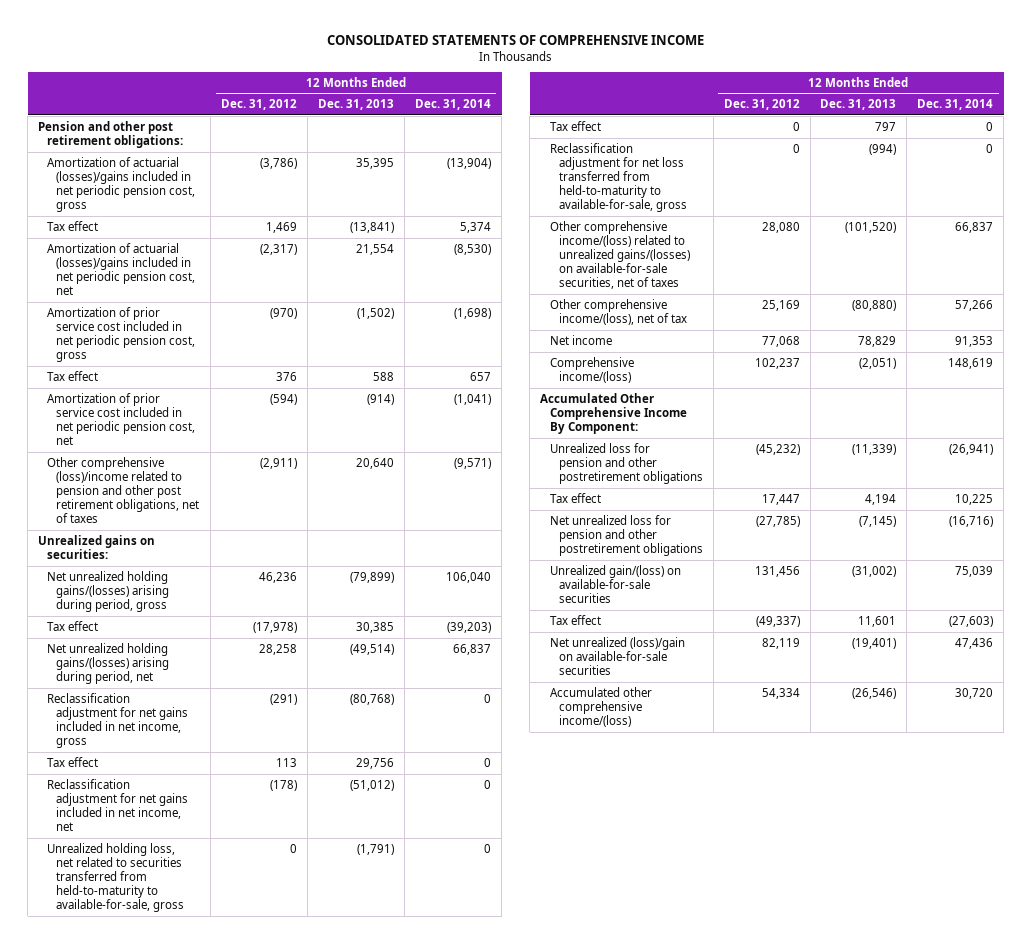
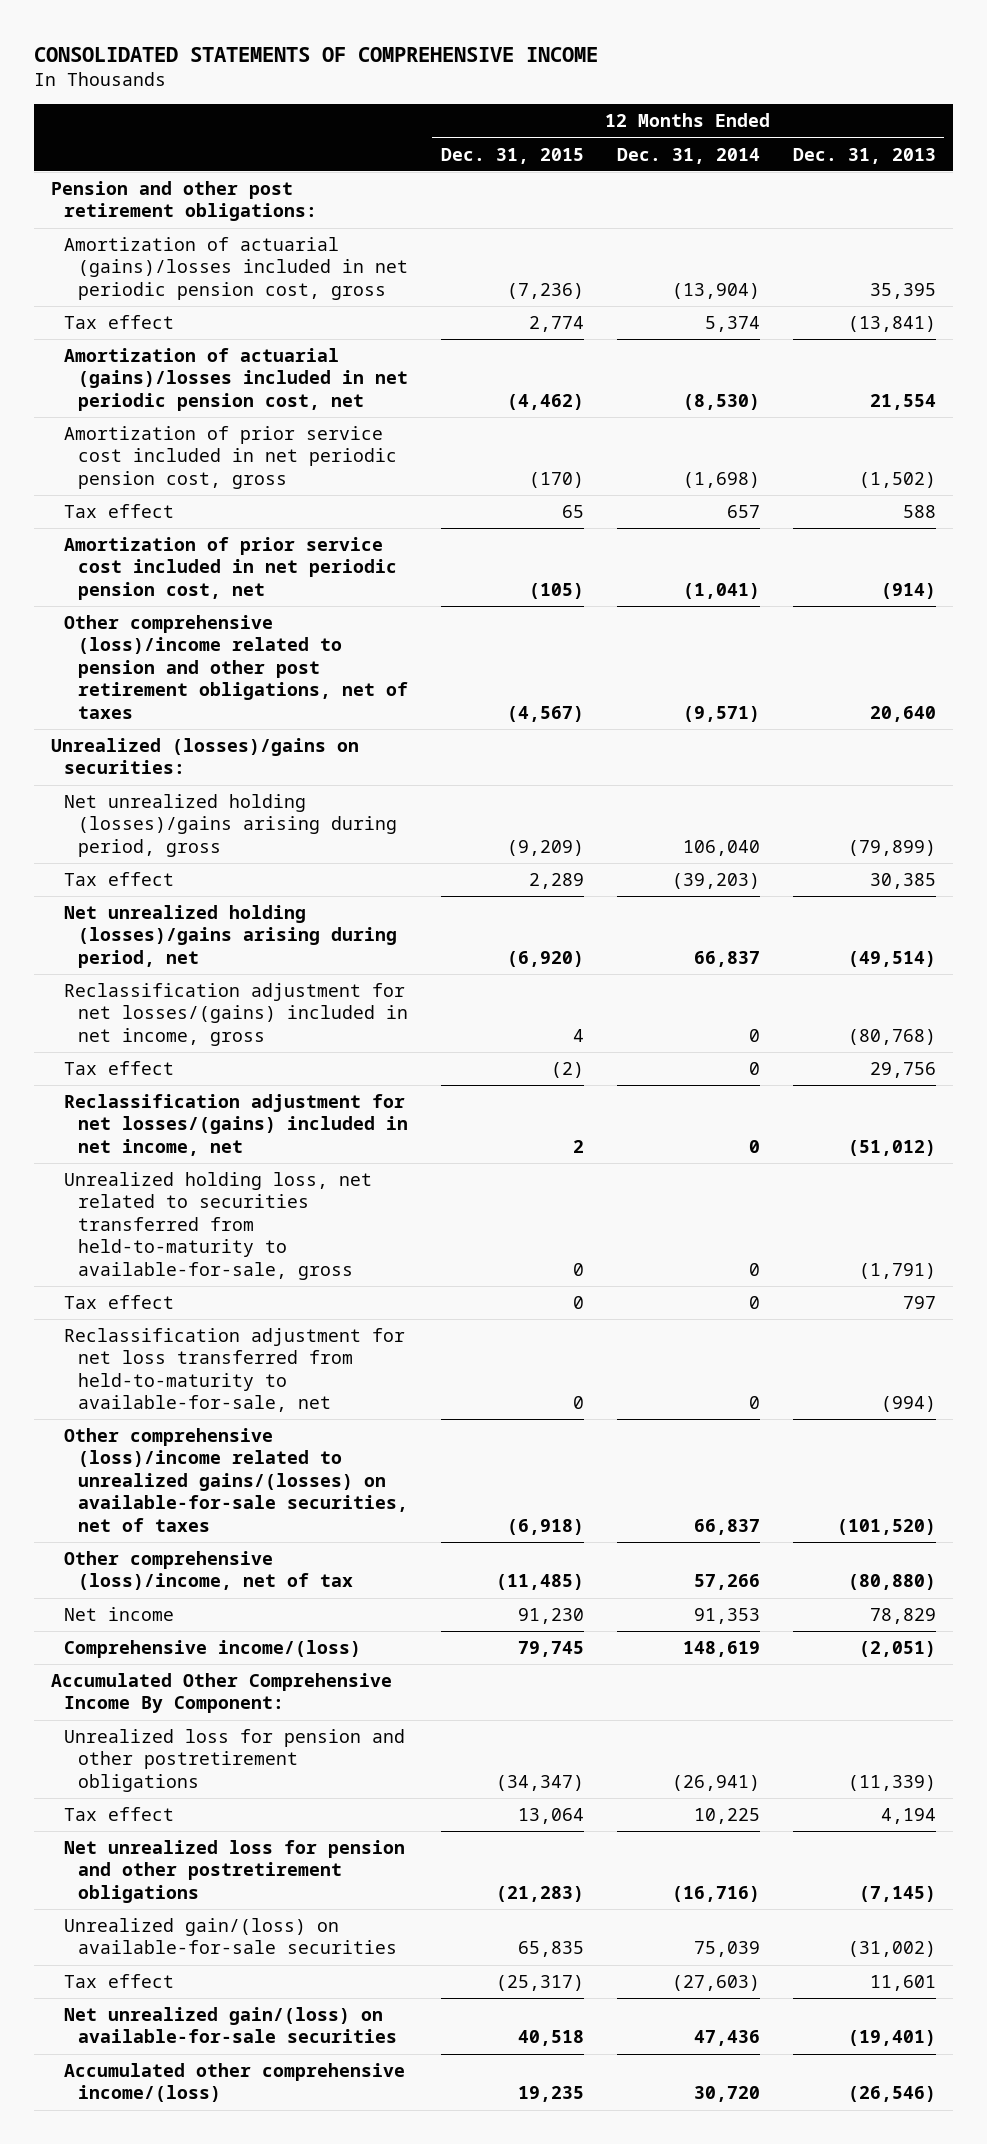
[221,99,298,111] Dec. 31, 2012 -> none
none -> [440,147,584,164] Dec. 31, 2015
[47,156,196,213] Amortization of actuarial (losses)/gains included in net periodic pension cost, gross -> [64,237,408,300] Amortization of actuarial (gains)/losses included in net periodic pension cost, gross
[47,242,196,296] Amortization of actuarial (losses)/gains included in net periodic pension cost, net -> [64,348,408,411] Amortization of actuarial (gains)/losses included in net periodic pension cost, net
[38,534,156,559] Unrealized gains on securities: -> [50,738,359,775] Unrealized (losses)/gains on securities:
[47,570,170,613] Net unrealized holding gains/(losses) arising during period, gross -> [64,794,397,857] Net unrealized holding (losses)/gains arising during period, gross
[47,642,170,685] Net unrealized holding gains/(losses) arising during period, net -> [64,905,397,968] Net unrealized holding (losses)/gains arising during period, net
[47,692,189,749] Reclassification adjustment for net gains included in net income, gross -> [64,983,408,1046] Reclassification adjustment for net losses/(gains) included in net income, gross
[47,778,189,832] Reclassification adjustment for net gains included in net income, net -> [64,1094,408,1156] Reclassification adjustment for net losses/(gains) included in net income, net
[549,142,687,213] Reclassification adjustment for net loss transferred from held-to-maturity to available-for-sale, gross -> [64,1328,406,1413] Reclassification adjustment for net loss transferred from held-to-maturity to available-for-sale, net
[549,220,690,290] Other comprehensive income/(loss) related to unrealized gains/(losses) on available-for-sale securities, net of taxes -> [64,1428,408,1532] Other comprehensive (loss)/income related to unrealized gains/(losses) on available-for-sale securities, net of taxes
[549,298,687,325] Other comprehensive income/(loss), net of tax -> [64,1551,353,1591] Other comprehensive (loss)/income, net of tax
[549,636,685,676] Net unrealized (loss)/gain on available-for-sale securities -> [64,2007,397,2044] Net unrealized gain/(loss) on available-for-sale securities

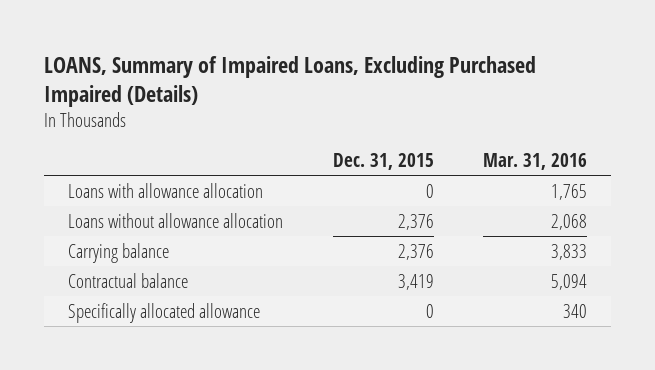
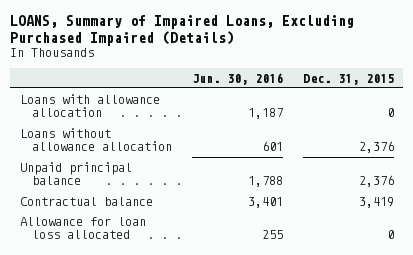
[482,153,587,171] Mar. 31, 2016 -> none
none -> [191,72,283,85] Jun. 30, 2016
[68,242,170,263] Carrying balance -> [19,161,132,186] Unpaid principal balance
[68,302,261,323] Specifically allocated allowance -> [19,216,146,240] Allowance for loan loss allocated

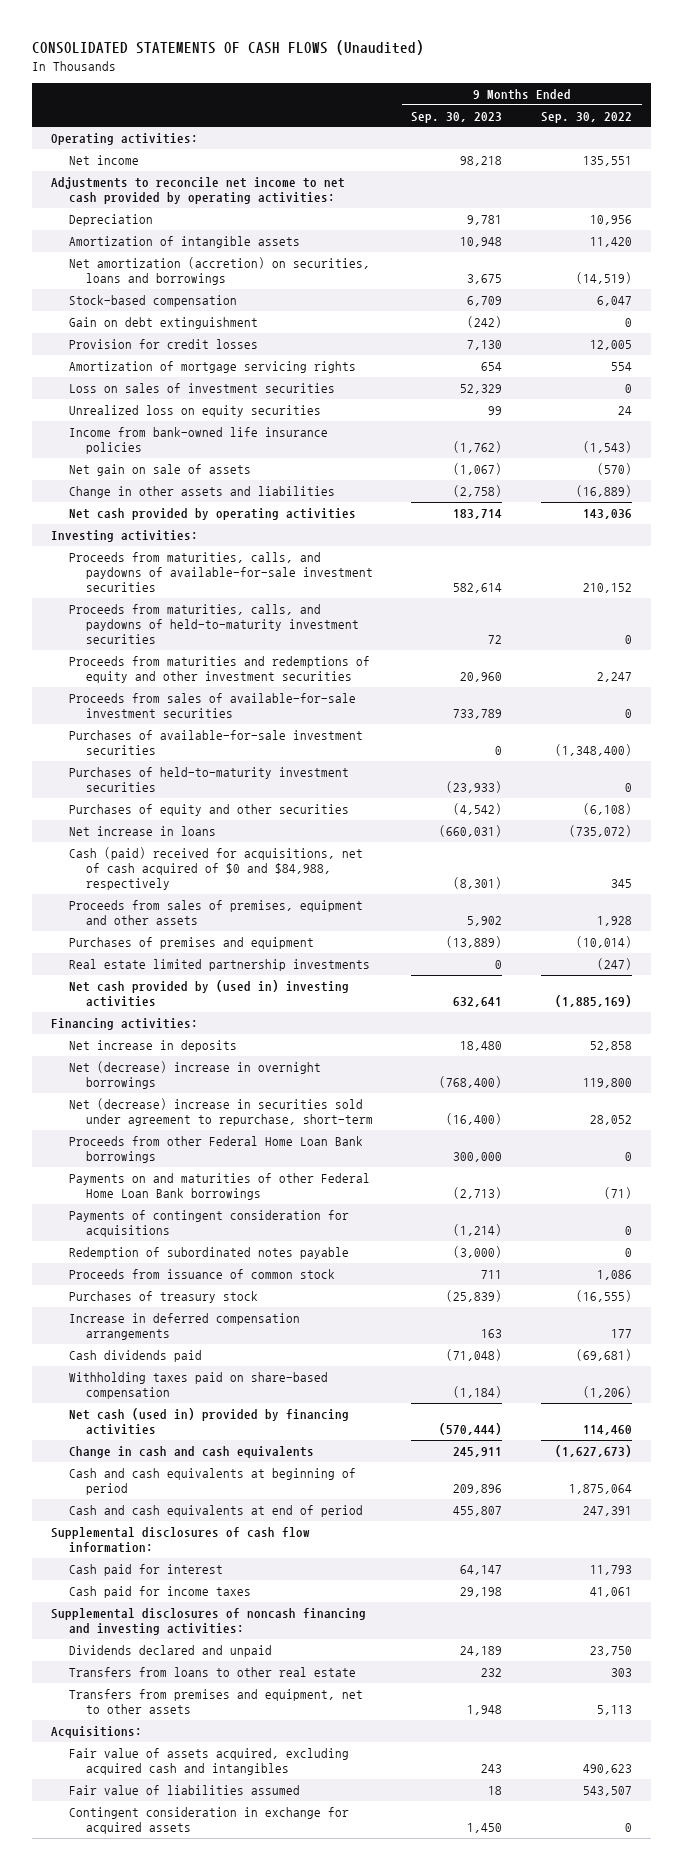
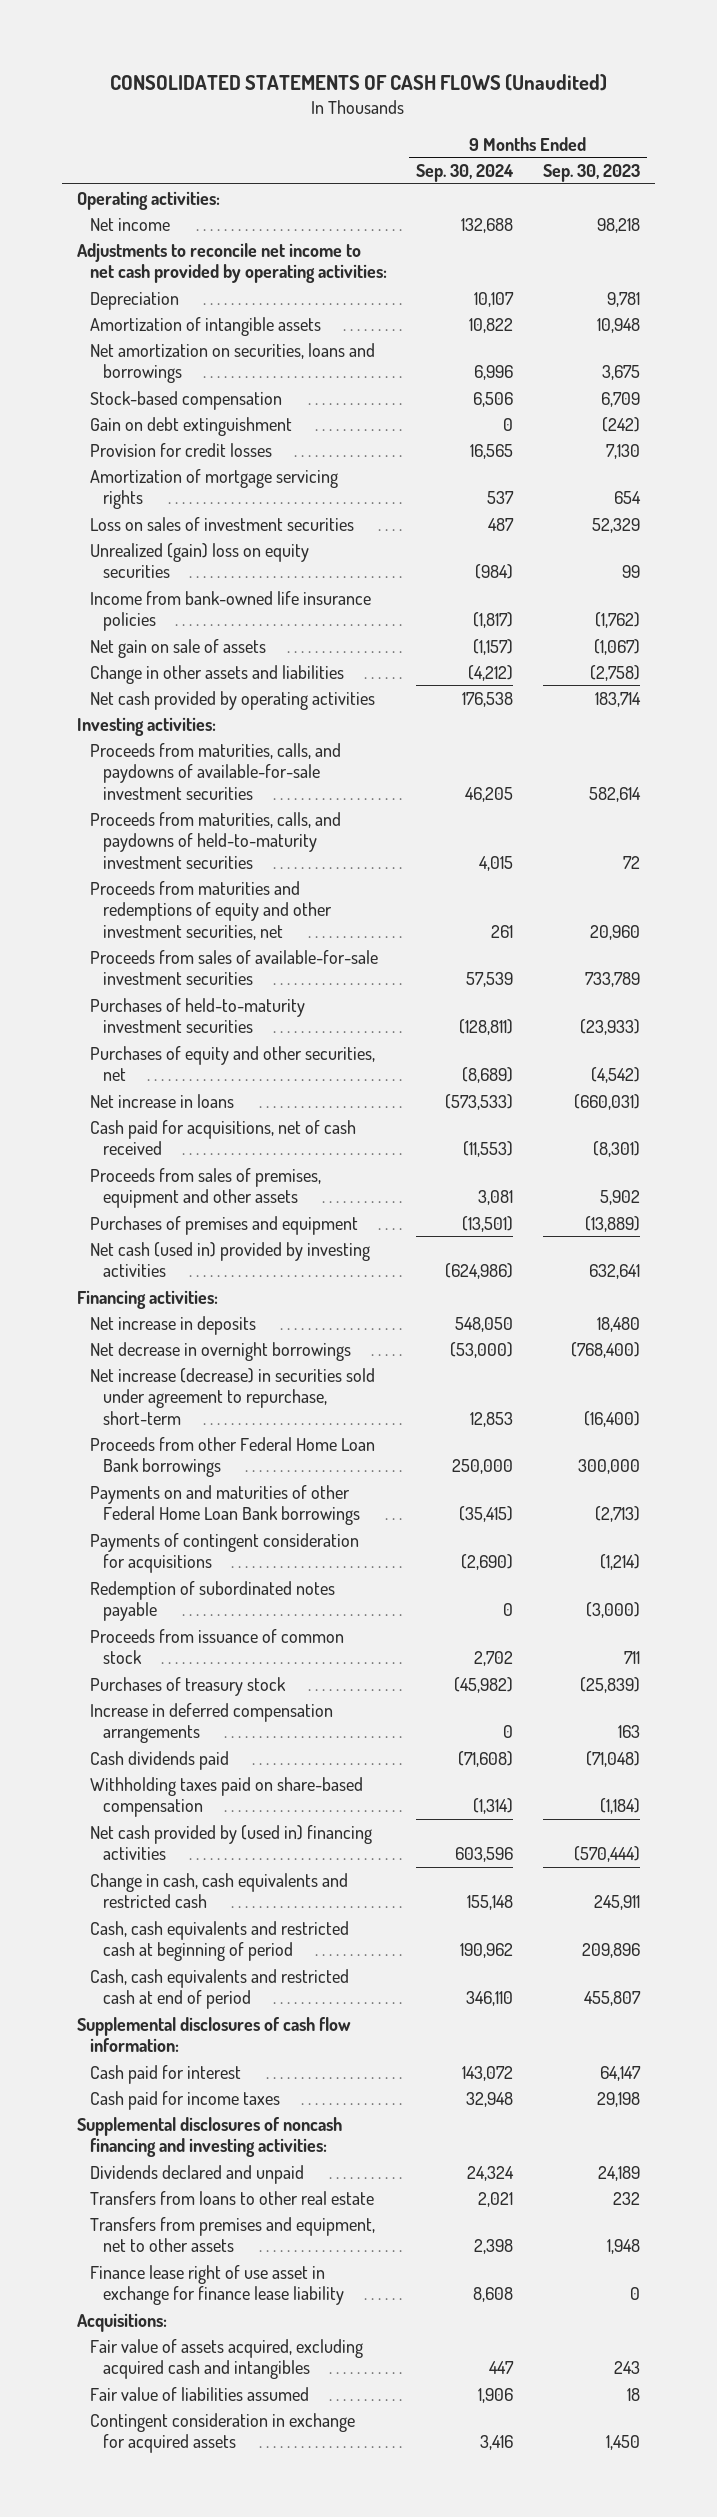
[540,111,632,123] Sep. 30, 2022 -> none
none -> [416,164,515,183] Sep. 30, 2024
[68,257,370,286] Net amortization (accretion) on securities, loans and borrowings -> [89,342,375,384] Net amortization on securities, loans and borrowings
[68,405,321,418] Unrealized loss on equity securities -> [89,542,309,579] Unrealized (gain) loss on equity securities
[68,656,370,684] Proceeds from maturities and redemptions of equity and other investment securities -> [89,880,332,940] Proceeds from maturities and redemptions of equity and other investment securities, net
[68,730,363,756] Purchases of available-for-sale investment securities -> none
[68,804,349,817] Purchases of equity and other securities -> [89,1045,375,1082] Purchases of equity and other securities, net
[68,847,363,891] Cash (paid) received for acquisitions, net of cash acquired of $0 and $84,988, respectively -> [89,1119,356,1156] Cash paid for acquisitions, net of cash received
[68,959,370,972] Real estate limited partnership investments -> none
[68,980,349,1008] Net cash provided by (used in) investing activities -> [89,1241,370,1278] Net cash (used in) provided by investing activities
[68,1061,321,1090] Net (decrease) increase in overnight borrowings -> [89,1341,351,1361] Net decrease in overnight borrowings
[68,1098,373,1127] Net (decrease) increase in securities sold under agreement to repurchase, short-term -> [89,1367,375,1425] Net increase (decrease) in securities sold under agreement to repurchase, short-term
[68,1408,349,1436] Net cash (used in) provided by financing activities -> [89,1824,372,1861] Net cash provided by (used in) financing activities
[68,1446,314,1459] Change in cash and cash equivalents -> [89,1872,348,1909] Change in cash, cash equivalents and restricted cash
[68,1468,356,1496] Cash and cash equivalents at beginning of period -> [89,1920,349,1962] Cash, cash equivalents and restricted cash at beginning of period
[68,1505,363,1518] Cash and cash equivalents at end of period -> [89,1968,349,2010] Cash, cash equivalents and restricted cash at end of period
none -> [89,2264,344,2306] Finance lease right of use asset in exchange for finance lease liability

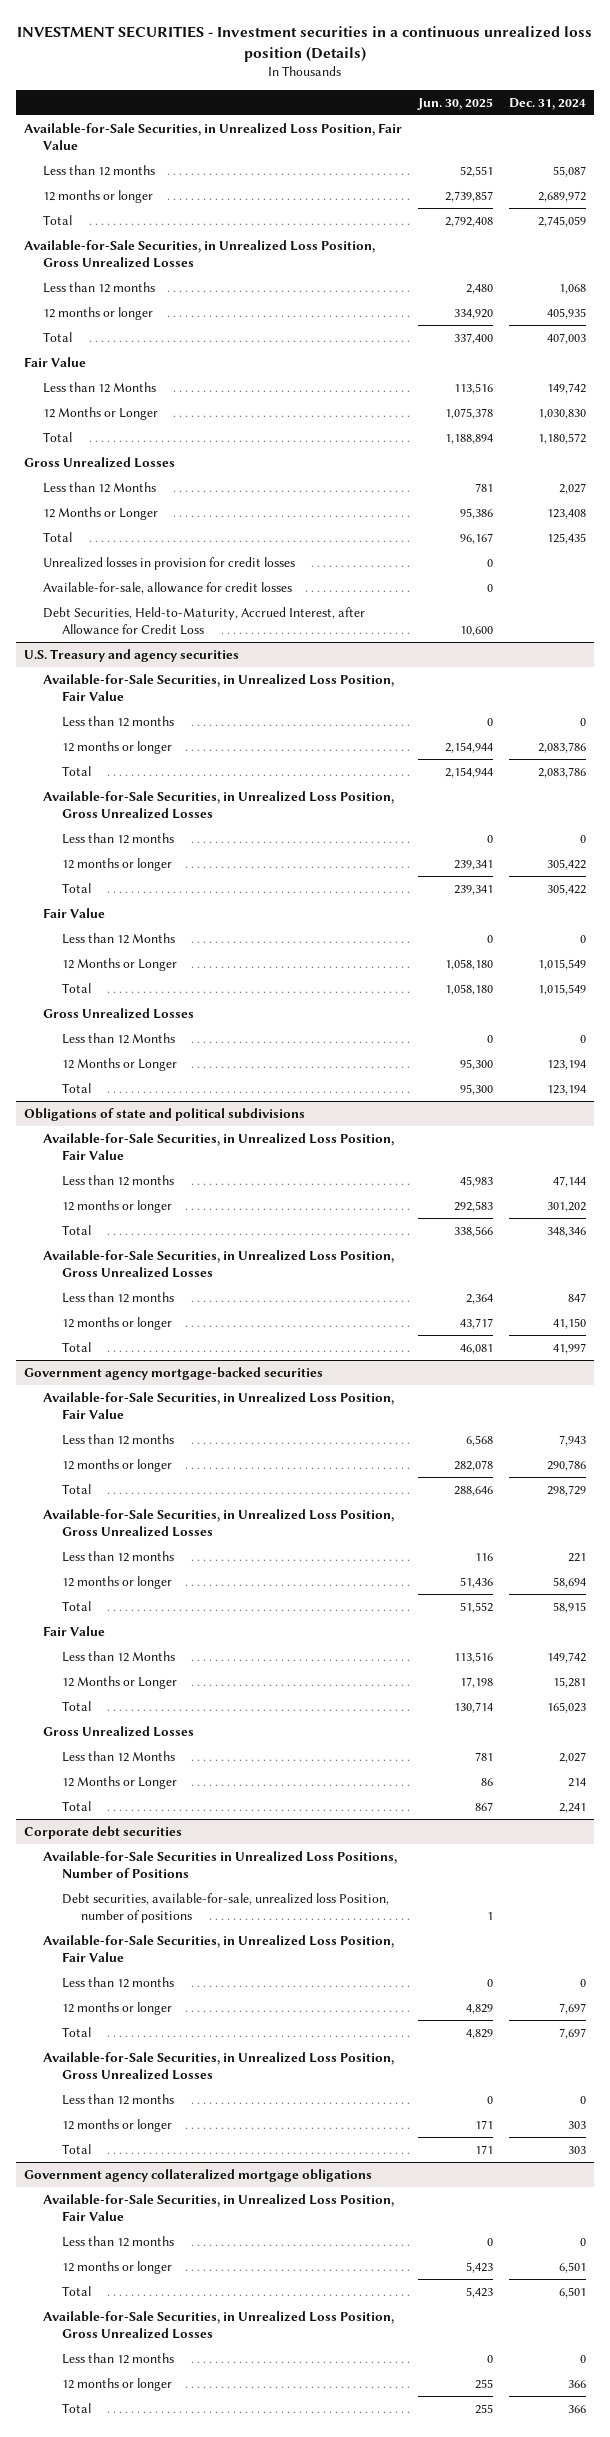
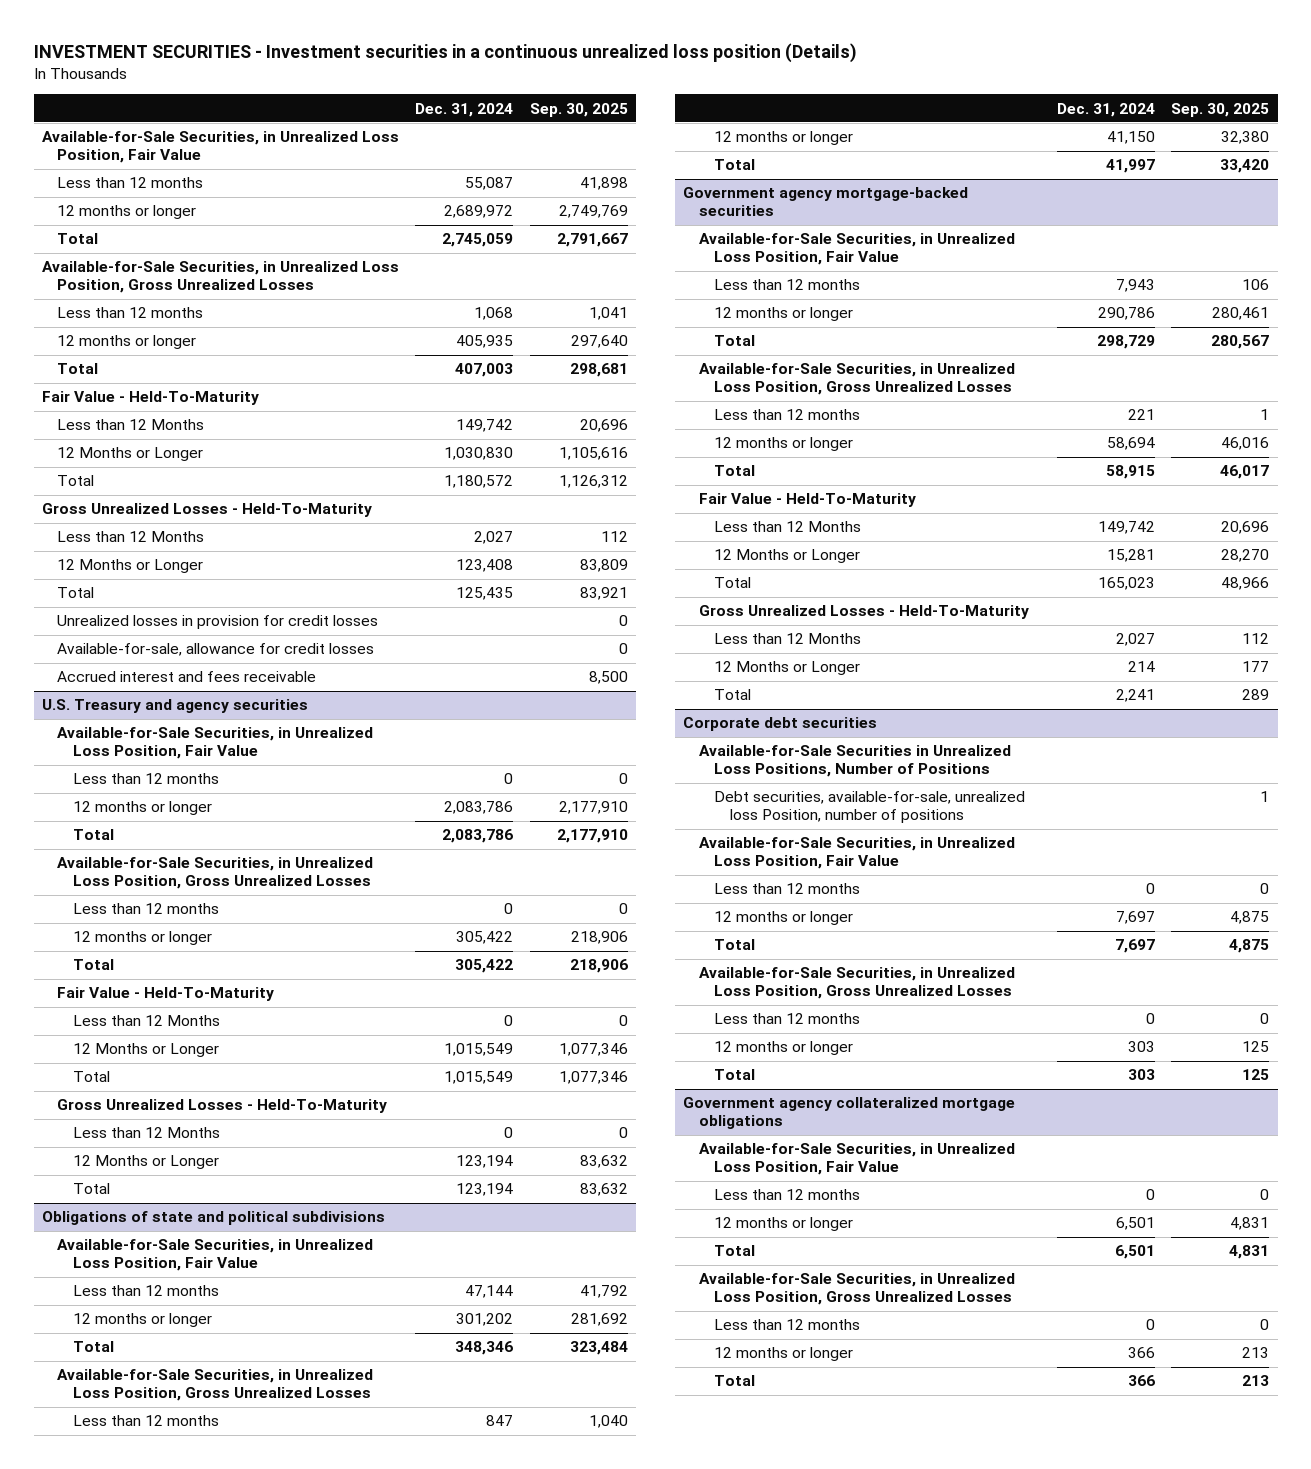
[416,97,493,110] Jun. 30, 2025 -> none
none -> [529,102,628,117] Sep. 30, 2025
[23,356,86,367] Fair Value -> [41,391,259,406] Fair Value - Held-To-Maturity
[23,456,175,468] Gross Unrealized Losses -> [41,503,372,518] Gross Unrealized Losses - Held-To-Maturity
[42,606,365,635] Debt Securities, Held-to-Maturity, Accrued Interest, after Allowance for Credit Loss -> [57,671,317,683] Accrued interest and fees receivable
[42,907,105,918] Fair Value -> [57,987,275,1002] Fair Value - Held-To-Maturity
[42,1007,194,1019] Gross Unrealized Losses -> [57,1099,388,1114] Gross Unrealized Losses - Held-To-Maturity
[42,1625,105,1636] Fair Value -> [698,493,916,508] Fair Value - Held-To-Maturity
[42,1725,194,1737] Gross Unrealized Losses -> [698,605,1029,620] Gross Unrealized Losses - Held-To-Maturity

